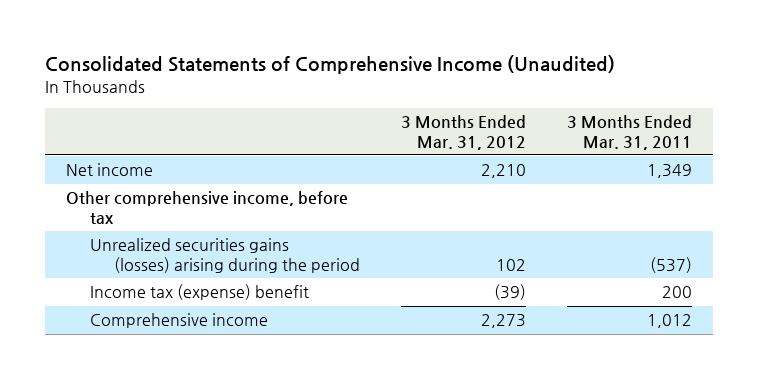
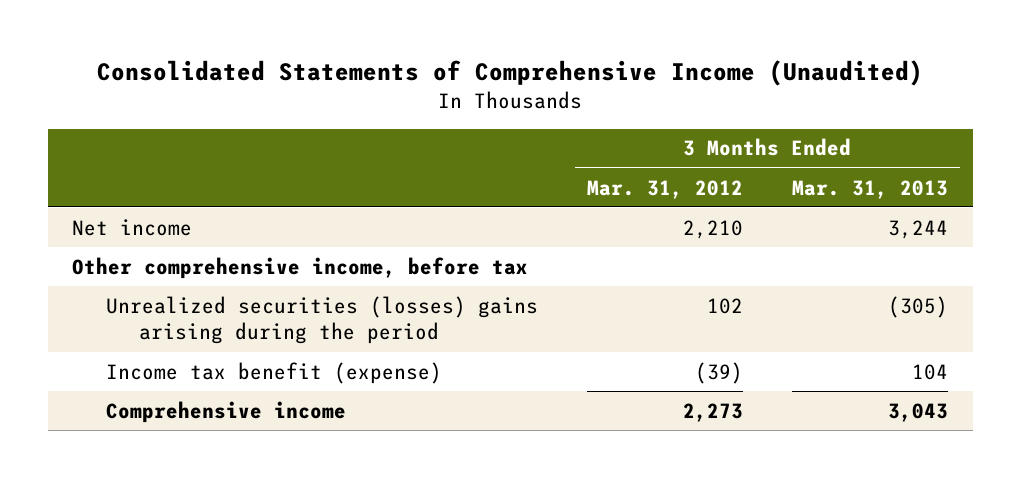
[567,115,693,150] 3 Months Ended Mar. 31, 2011 -> none
none -> [792,179,949,199] Mar. 31, 2013
[89,238,361,273] Unrealized securities gains (losses) arising during the period -> [105,295,538,345] Unrealized securities (losses) gains arising during the period
[89,284,309,301] Income tax (expense) benefit -> [105,361,442,384] Income tax benefit (expense)

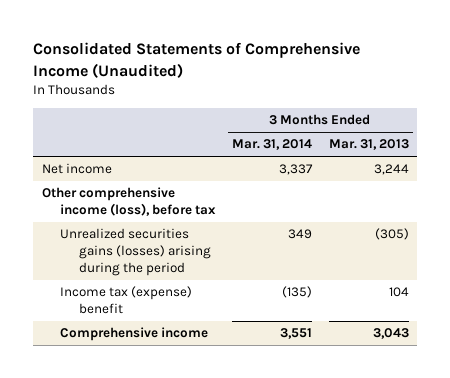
[586,179,743,199] Mar. 31, 2012 -> none
none -> [231,139,312,151] Mar. 31, 2014
[72,256,529,279] Other comprehensive income, before tax -> [41,187,217,217] Other comprehensive income (loss), before tax
[105,295,538,345] Unrealized securities (losses) gains arising during the period -> [60,228,211,277] Unrealized securities gains (losses) arising during the period
[105,361,442,384] Income tax benefit (expense) -> [60,286,193,315] Income tax (expense) benefit

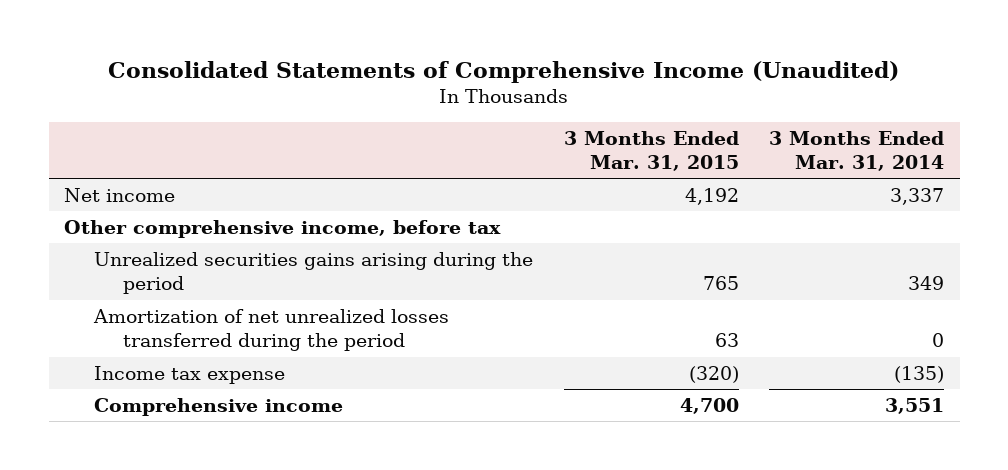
[328,139,409,151] Mar. 31, 2013 -> none
none -> [563,130,739,172] 3 Months Ended Mar. 31, 2015
[41,187,217,217] Other comprehensive income (loss), before tax -> [64,219,502,238] Other comprehensive income, before tax
[60,228,211,277] Unrealized securities gains (losses) arising during the period -> [93,251,533,295] Unrealized securities gains arising during the period
none -> [92,308,449,352] Amortization of net unrealized losses transferred during the period
[60,286,193,315] Income tax (expense) benefit -> [93,365,285,384] Income tax expense

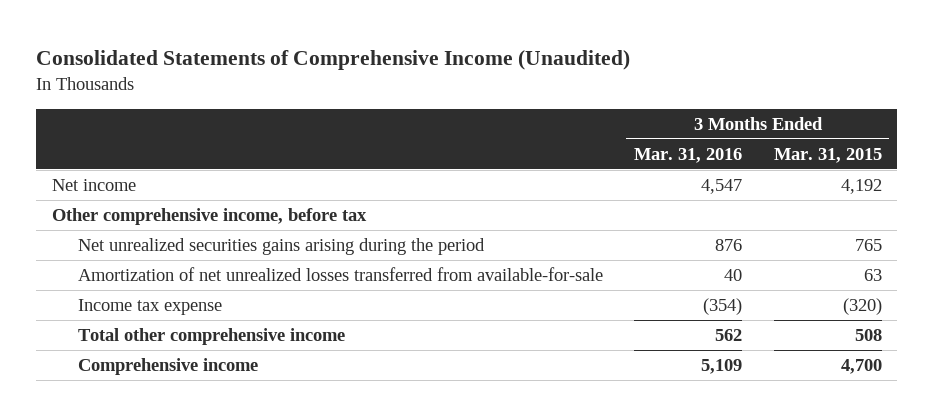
[769,130,945,172] 3 Months Ended Mar. 31, 2014 -> none
none -> [634,147,743,163] Mar. 31, 2016
[93,251,533,295] Unrealized securities gains arising during the period -> [77,237,485,255] Net unrealized securities gains arising during the period
[92,308,449,352] Amortization of net unrealized losses transferred during the period -> [77,266,603,281] Amortization of net unrealized losses transferred from available-for-sale
none -> [77,327,345,345] Total other comprehensive income

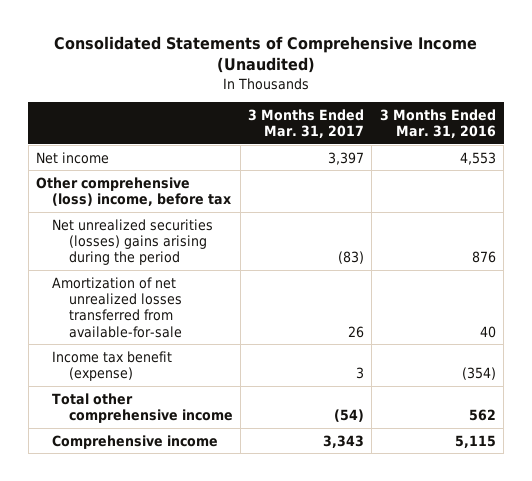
[773,147,882,163] Mar. 31, 2015 -> none
none -> [248,108,365,139] 3 Months Ended Mar. 31, 2017
[701,178,743,194] 4,547 -> [459,151,496,165] 4,553
[51,207,367,225] Other comprehensive income, before tax -> [36,176,232,206] Other comprehensive (loss) income, before tax
[77,237,485,255] Net unrealized securities gains arising during the period -> [52,218,214,266] Net unrealized securities (losses) gains arising during the period
[77,298,222,315] Income tax expense -> [52,350,173,381] Income tax benefit (expense)
[701,358,743,374] 5,109 -> [454,434,496,448] 5,115

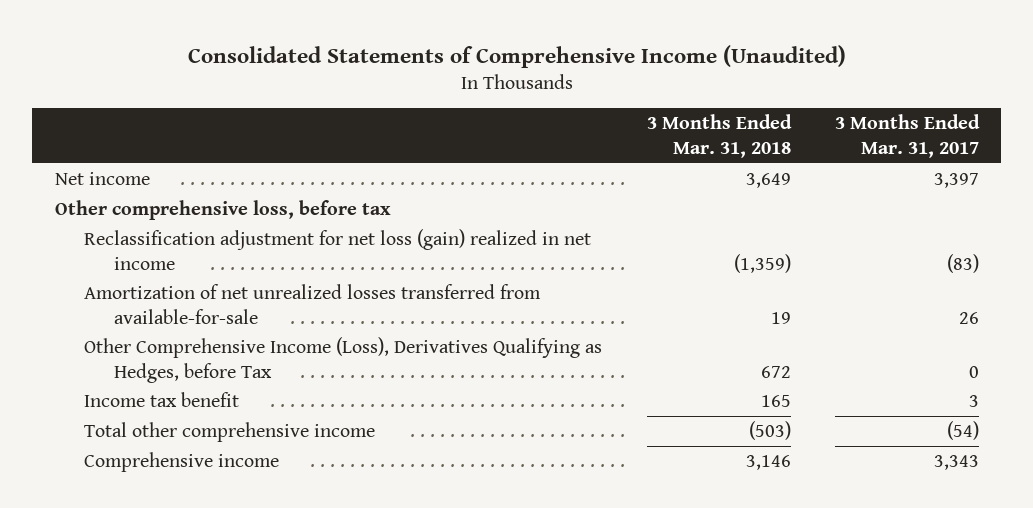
[379,108,496,139] 3 Months Ended Mar. 31, 2016 -> none
none -> [646,114,792,158] 3 Months Ended Mar. 31, 2018
[36,176,232,206] Other comprehensive (loss) income, before tax -> [54,199,391,220] Other comprehensive loss, before tax
[52,218,214,266] Net unrealized securities (losses) gains arising during the period -> [84,228,592,270] Reclassification adjustment for net loss (gain) realized in net income
none -> [84,336,603,383] Other Comprehensive Income (Loss), Derivatives Qualifying as Hedges, before Tax
[52,350,173,381] Income tax benefit (expense) -> [84,391,240,407] Income tax benefit

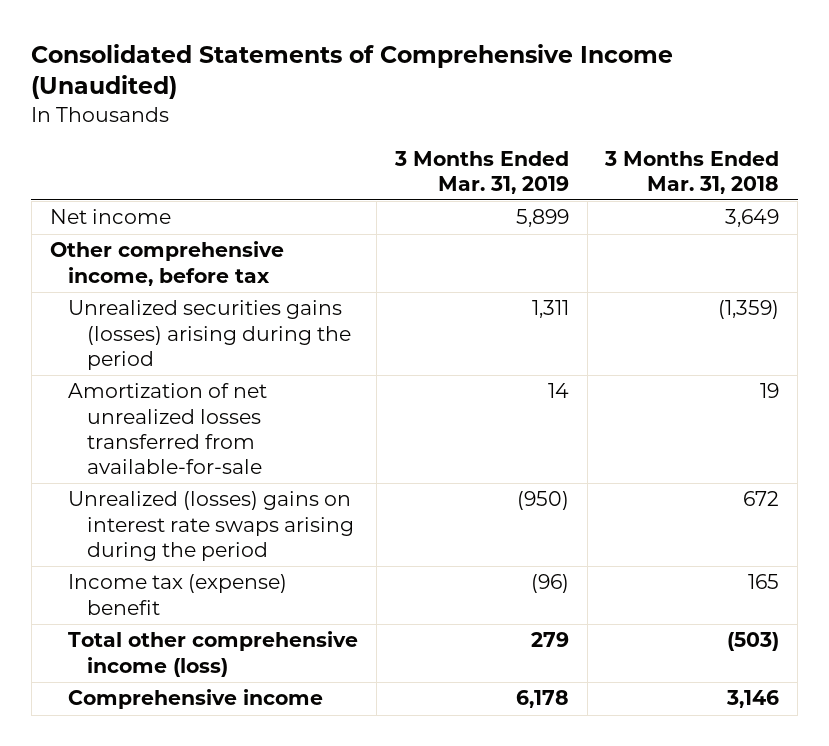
[834,114,980,158] 3 Months Ended Mar. 31, 2017 -> none
none -> [393,150,569,194] 3 Months Ended Mar. 31, 2019
[54,199,391,220] Other comprehensive loss, before tax -> [49,241,284,286] Other comprehensive income, before tax
[84,228,592,270] Reclassification adjustment for net loss (gain) realized in net income -> [68,300,351,370] Unrealized securities gains (losses) arising during the period
[84,336,603,383] Other Comprehensive Income (Loss), Derivatives Qualifying as Hedges, before Tax -> [68,491,354,561] Unrealized (losses) gains on interest rate swaps arising during the period
[84,391,240,407] Income tax benefit -> [68,574,288,615] Income tax (expense) benefit
[84,421,376,442] Total other comprehensive income -> [68,631,359,677] Total other comprehensive income (loss)

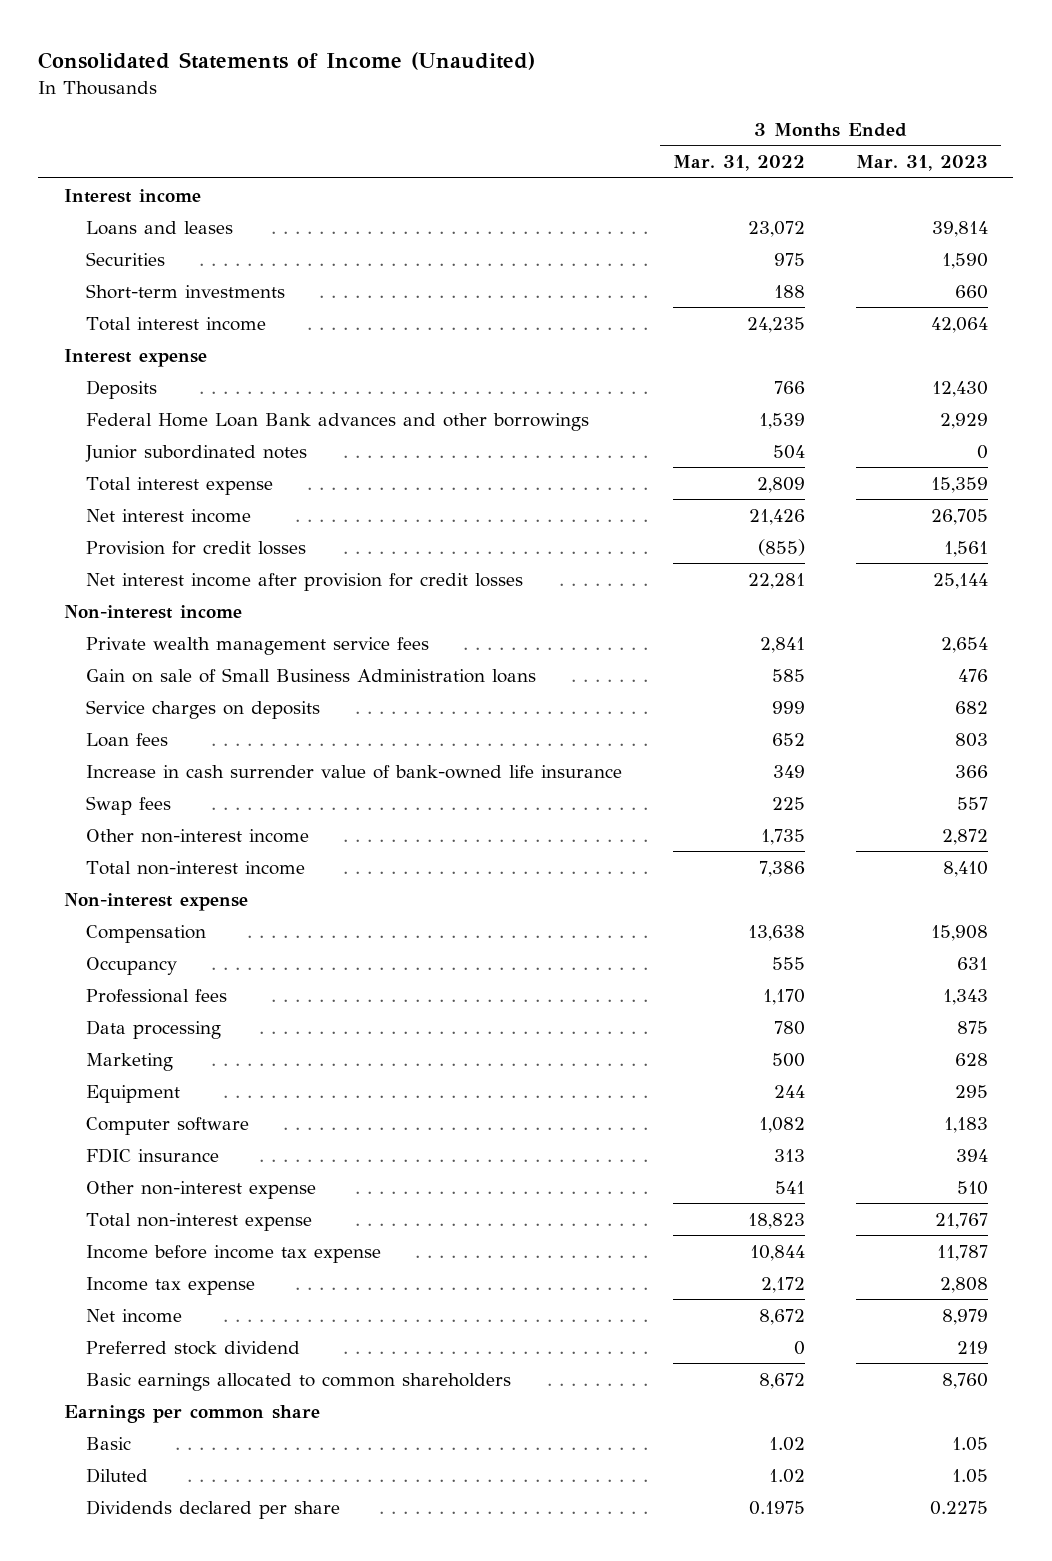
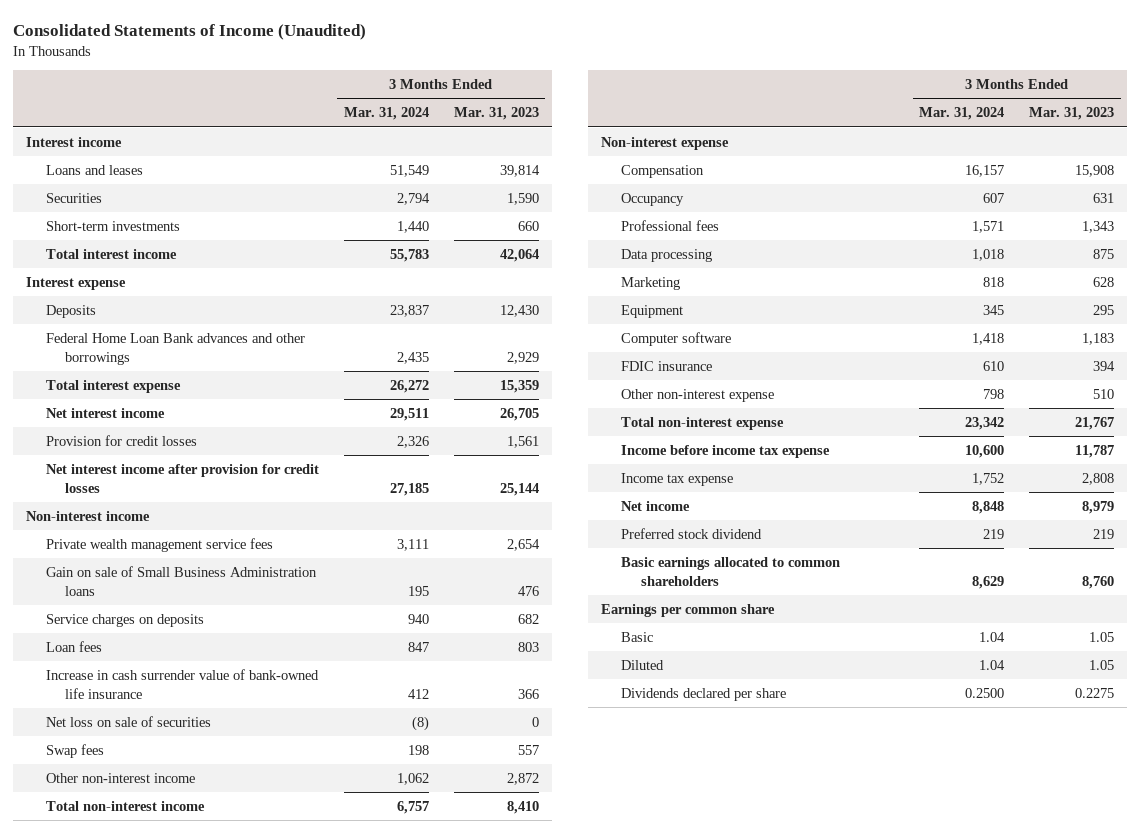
[673,155,806,172] Mar. 31, 2022 -> none
none -> [343,107,429,121] Mar. 31, 2024
[85,444,308,462] Junior subordinated notes -> none
none -> [45,715,211,727] Net loss on sale of securities

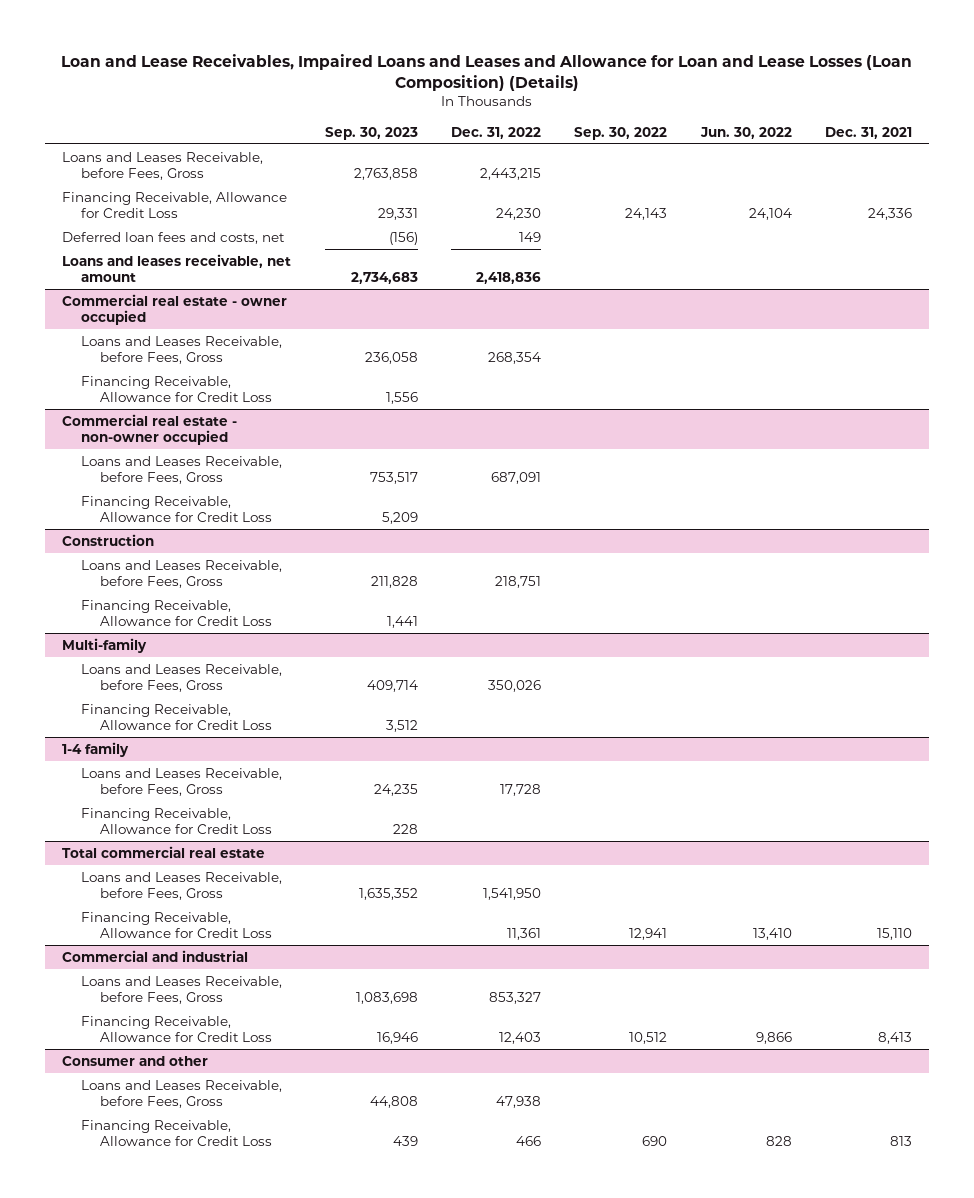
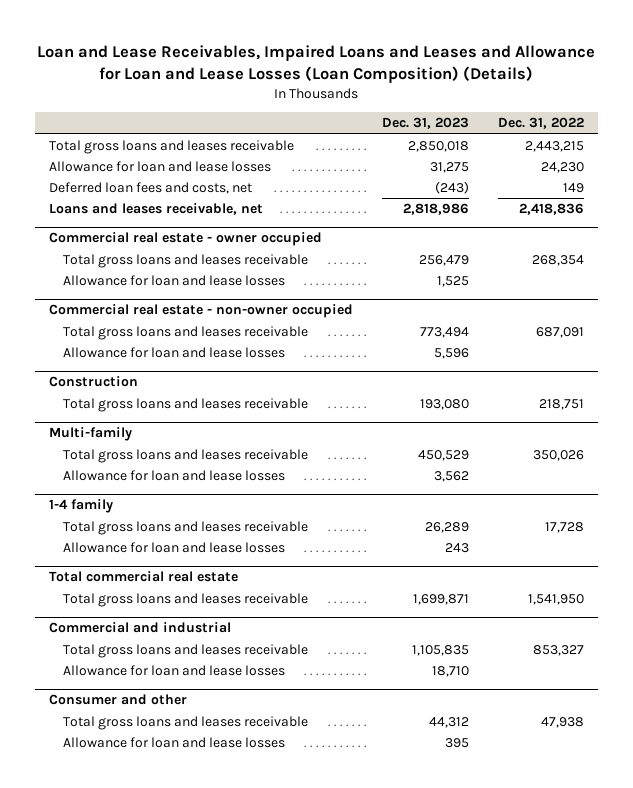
[324,126,418,140] Sep. 30, 2023 -> none
[574,126,668,140] Sep. 30, 2022 -> none
[699,126,792,139] Jun. 30, 2022 -> none
[825,126,913,139] Dec. 31, 2021 -> none
none -> [381,117,469,130] Dec. 31, 2023
[62,151,264,181] Loans and Leases Receivable, before Fees, Gross -> [49,140,295,155] Total gross loans and leases receivable
[62,191,288,219] Financing Receivable, Allowance for Credit Loss -> [49,161,272,173] Allowance for loan and lease losses
[62,253,292,283] Loans and leases receivable, net amount -> [49,203,264,216] Loans and leases receivable, net
[81,375,273,403] Financing Receivable, Allowance for Credit Loss -> none
[81,335,283,365] Loans and Leases Receivable, before Fees, Gross -> [63,254,309,269] Total gross loans and leases receivable
none -> [63,275,286,287] Allowance for loan and lease losses
[81,495,273,523] Financing Receivable, Allowance for Credit Loss -> none
[81,455,283,485] Loans and Leases Receivable, before Fees, Gross -> [63,326,309,341] Total gross loans and leases receivable
none -> [63,347,286,359] Allowance for loan and lease losses
[81,599,273,627] Financing Receivable, Allowance for Credit Loss -> none
[81,559,283,589] Loans and Leases Receivable, before Fees, Gross -> [63,398,309,413] Total gross loans and leases receivable
[81,703,273,731] Financing Receivable, Allowance for Credit Loss -> none
[81,663,283,693] Loans and Leases Receivable, before Fees, Gross -> [63,449,309,464] Total gross loans and leases receivable
none -> [63,470,286,482] Allowance for loan and lease losses
[81,807,273,835] Financing Receivable, Allowance for Credit Loss -> none
[81,767,283,797] Loans and Leases Receivable, before Fees, Gross -> [63,521,309,536] Total gross loans and leases receivable
none -> [63,542,286,554] Allowance for loan and lease losses
[81,911,273,939] Financing Receivable, Allowance for Credit Loss -> none
[81,871,283,901] Loans and Leases Receivable, before Fees, Gross -> [63,593,309,608] Total gross loans and leases receivable
[81,1015,273,1043] Financing Receivable, Allowance for Credit Loss -> none
[81,975,283,1005] Loans and Leases Receivable, before Fees, Gross -> [63,644,309,659] Total gross loans and leases receivable
none -> [63,665,286,677] Allowance for loan and lease losses
[81,1119,273,1147] Financing Receivable, Allowance for Credit Loss -> none
[81,1079,283,1109] Loans and Leases Receivable, before Fees, Gross -> [63,716,309,731] Total gross loans and leases receivable
none -> [63,737,286,749] Allowance for loan and lease losses

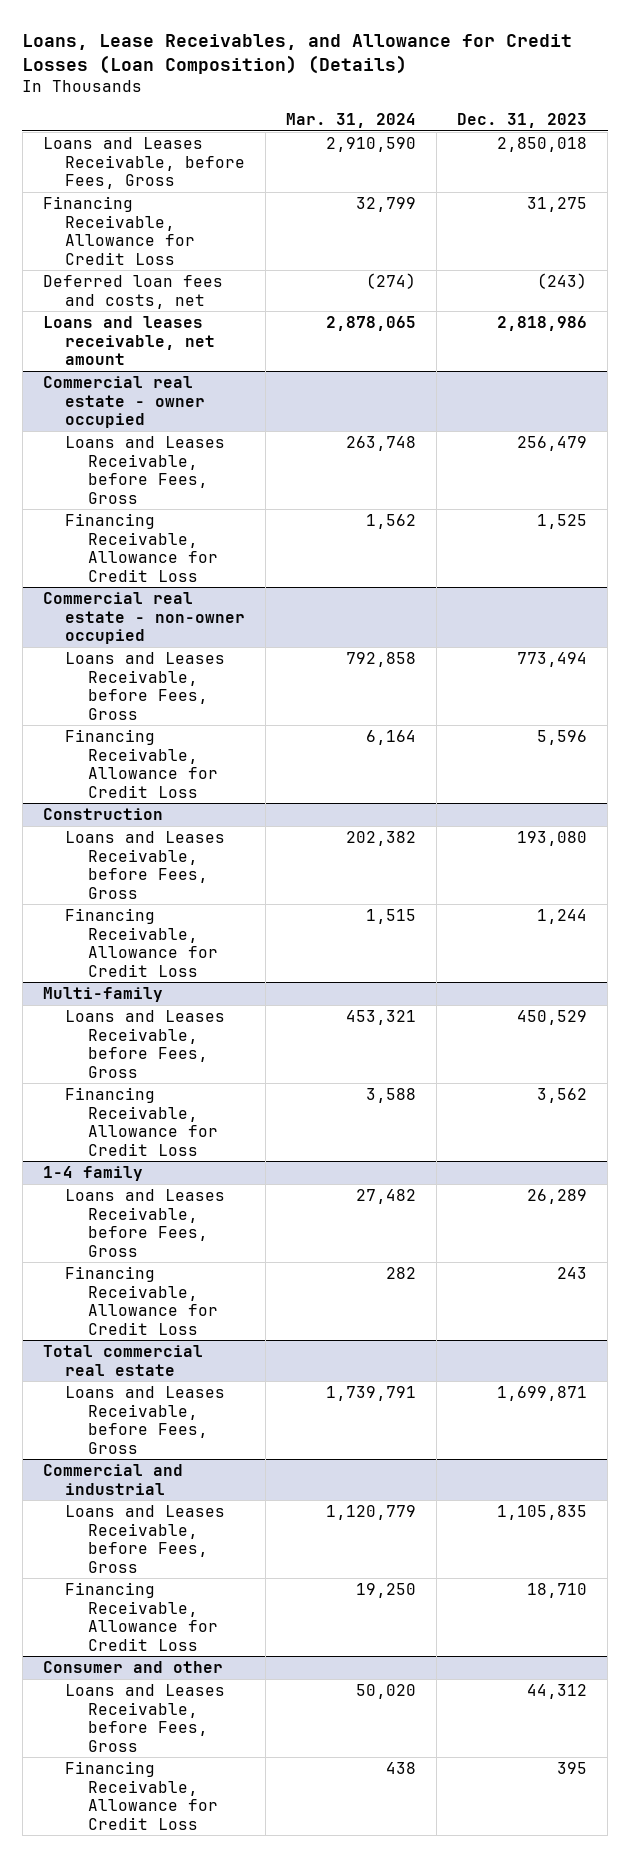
[37,44,596,83] Loan and Lease Receivables, Impaired Loans and Leases and Allowance for Loan and Lease Losses (Loan Composition) (Details) -> [22,33,573,75] Loans, Lease Receivables, and Allowance for Credit Losses (Loan Composition) (Details)
[497,117,584,130] Dec. 31, 2022 -> none
none -> [286,113,417,129] Mar. 31, 2024
[49,140,295,155] Total gross loans and leases receivable -> [42,137,246,190] Loans and Leases Receivable, before Fees, Gross
[49,161,272,173] Allowance for loan and lease losses -> [42,196,196,265] Financing Receivable, Allowance for Credit Loss
[49,203,264,216] Loans and leases receivable, net -> [42,316,216,366] Loans and leases receivable, net amount
[63,254,309,269] Total gross loans and leases receivable -> [65,436,226,504] Loans and Leases Receivable, before Fees, Gross
[63,275,286,287] Allowance for loan and lease losses -> [65,513,219,582] Financing Receivable, Allowance for Credit Loss
[63,326,309,341] Total gross loans and leases receivable -> [65,652,226,720] Loans and Leases Receivable, before Fees, Gross
[63,347,286,359] Allowance for loan and lease losses -> [65,729,219,798] Financing Receivable, Allowance for Credit Loss
[63,398,309,413] Total gross loans and leases receivable -> [65,831,226,899] Loans and Leases Receivable, before Fees, Gross
none -> [65,908,219,977] Financing Receivable, Allowance for Credit Loss
[63,449,309,464] Total gross loans and leases receivable -> [65,1010,226,1078] Loans and Leases Receivable, before Fees, Gross
[63,470,286,482] Allowance for loan and lease losses -> [65,1087,219,1156] Financing Receivable, Allowance for Credit Loss
[63,521,309,536] Total gross loans and leases receivable -> [65,1189,226,1257] Loans and Leases Receivable, before Fees, Gross
[63,542,286,554] Allowance for loan and lease losses -> [65,1266,219,1335] Financing Receivable, Allowance for Credit Loss
[63,593,309,608] Total gross loans and leases receivable -> [65,1386,226,1454] Loans and Leases Receivable, before Fees, Gross
[63,644,309,659] Total gross loans and leases receivable -> [65,1505,226,1573] Loans and Leases Receivable, before Fees, Gross
[63,665,286,677] Allowance for loan and lease losses -> [65,1582,219,1651] Financing Receivable, Allowance for Credit Loss
[63,716,309,731] Total gross loans and leases receivable -> [65,1684,226,1752] Loans and Leases Receivable, before Fees, Gross
[63,737,286,749] Allowance for loan and lease losses -> [65,1761,219,1830] Financing Receivable, Allowance for Credit Loss

